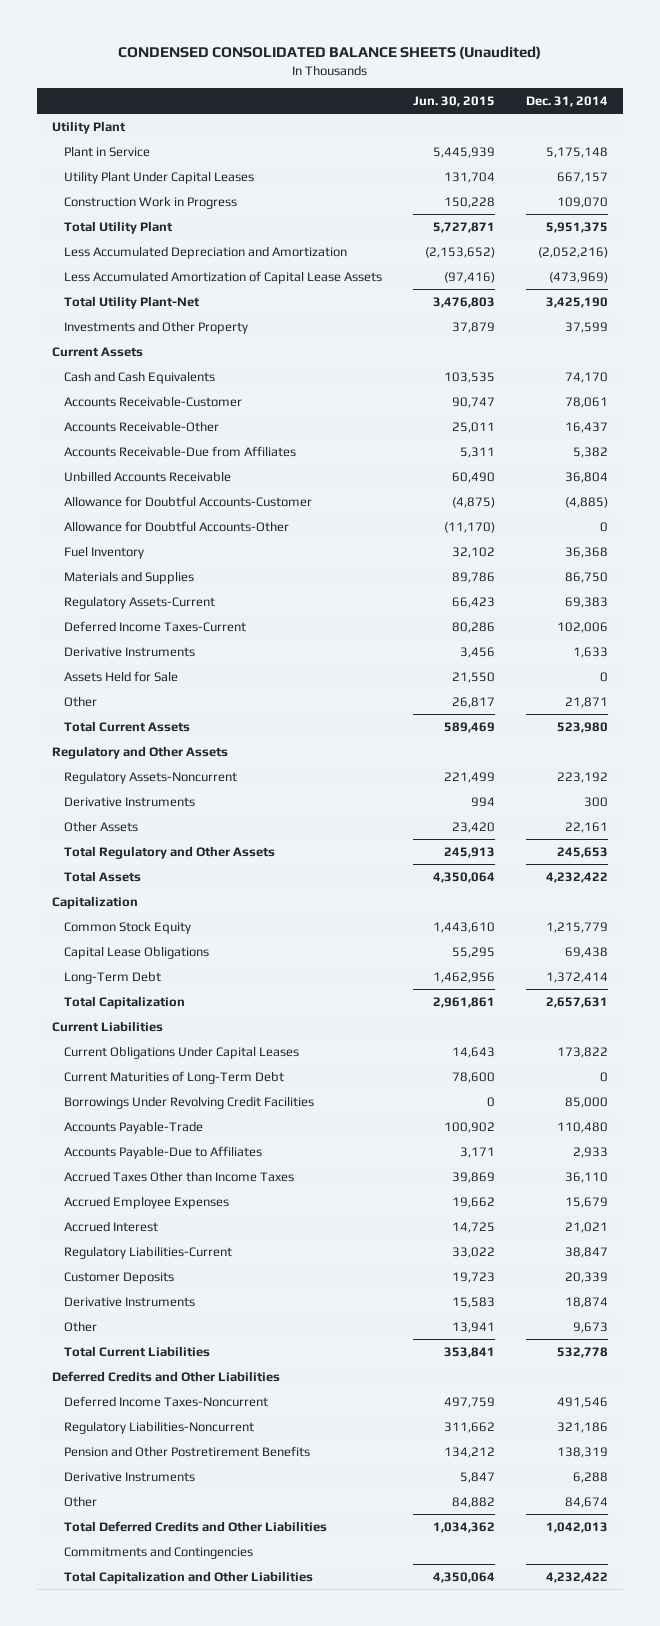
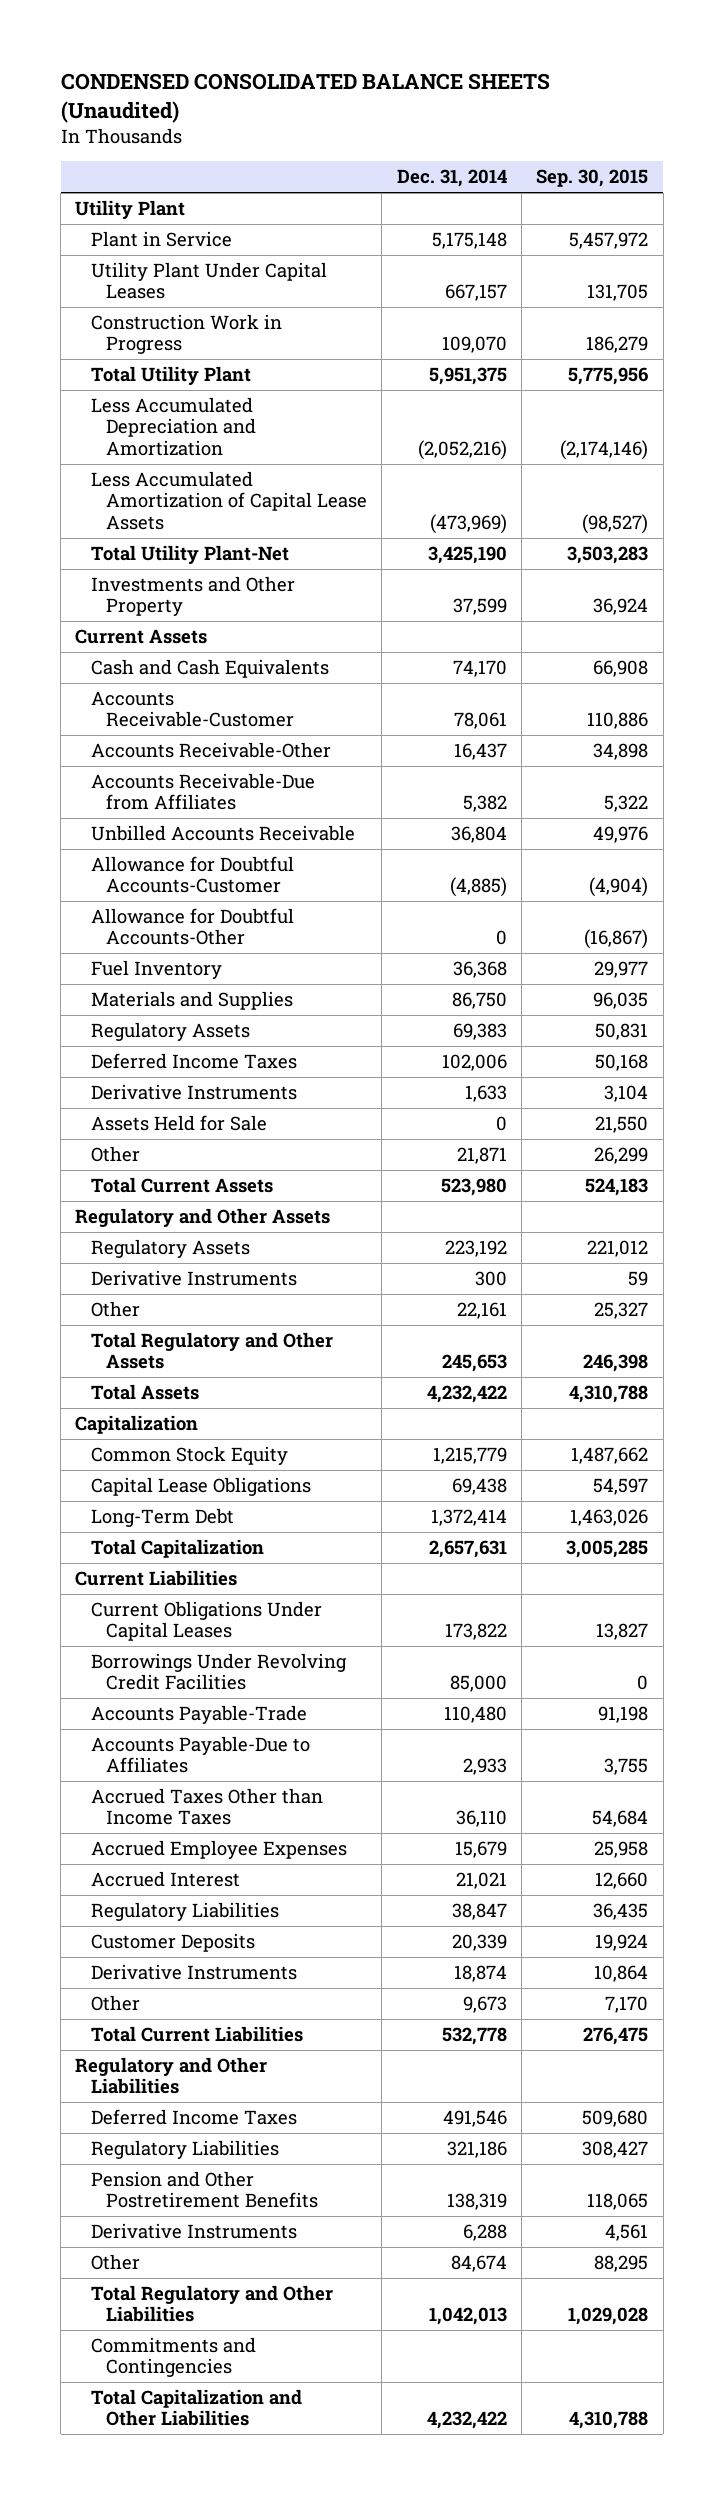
[413,95,496,107] Jun. 30, 2015 -> none
none -> [536,169,649,188] Sep. 30, 2015
[64,595,216,609] Regulatory Assets-Current -> [90,1022,250,1042] Regulatory Assets
[64,620,247,632] Deferred Income Taxes-Current -> [90,1053,297,1070] Deferred Income Taxes
[64,770,238,784] Regulatory Assets-Noncurrent -> [90,1239,250,1259] Regulatory Assets
[64,820,139,832] Other Assets -> [90,1301,140,1318] Other
[64,1070,285,1084] Current Maturities of Long-Term Debt -> none
[64,1245,233,1259] Regulatory Liabilities-Current -> [90,1902,279,1922] Regulatory Liabilities
[52,1370,281,1382] Deferred Credits and Other Liabilities -> [75,2057,268,2095] Regulatory and Other Liabilities
[64,1395,269,1407] Deferred Income Taxes-Noncurrent -> [90,2109,297,2126] Deferred Income Taxes
[64,1420,255,1434] Regulatory Liabilities-Noncurrent -> [90,2140,279,2160] Regulatory Liabilities
[64,1520,328,1532] Total Deferred Credits and Other Liabilities -> [90,2285,333,2323] Total Regulatory and Other Liabilities

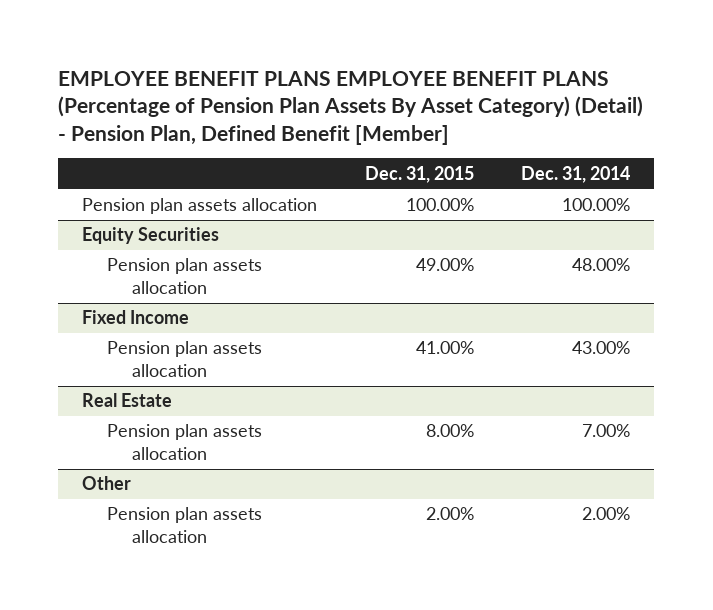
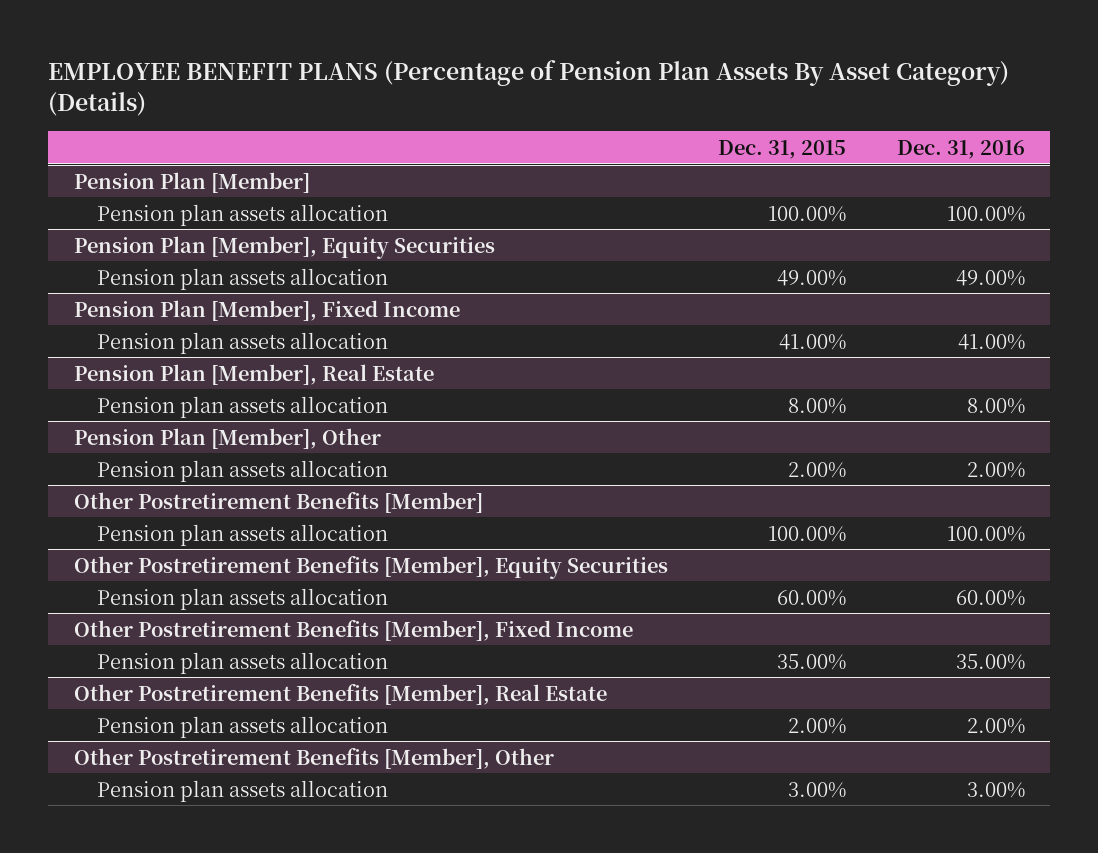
[58,70,644,145] EMPLOYEE BENEFIT PLANS EMPLOYEE BENEFIT PLANS (Percentage of Pension Plan Assets By Asset Category) (Detail) - Pension Plan, Defined Benefit [Member] -> [48,59,1010,117] EMPLOYEE BENEFIT PLANS (Percentage of Pension Plan Assets By Asset Category) (Details)
[521,165,631,183] Dec. 31, 2014 -> none
none -> [896,139,1025,159] Dec. 31, 2016
none -> [73,171,310,193] Pension Plan [Member]
[82,227,220,245] Equity Securities -> none
none -> [73,235,495,259] Pension Plan [Member], Equity Securities
[82,310,190,325] Fixed Income -> none
none -> [73,299,460,321] Pension Plan [Member], Fixed Income
[82,393,173,408] Real Estate -> none
none -> [73,363,434,385] Pension Plan [Member], Real Estate
[82,476,132,491] Other -> none
none -> [73,427,381,449] Pension Plan [Member], Other
none -> [73,491,483,513] Other Postretirement Benefits [Member]
none -> [97,523,389,546] Pension plan assets allocation
none -> [73,555,668,579] Other Postretirement Benefits [Member], Equity Securities
none -> [97,587,389,610] Pension plan assets allocation
none -> [73,619,633,641] Other Postretirement Benefits [Member], Fixed Income
none -> [97,651,389,674] Pension plan assets allocation
none -> [73,683,607,705] Other Postretirement Benefits [Member], Real Estate
none -> [97,715,389,738] Pension plan assets allocation
none -> [73,747,554,769] Other Postretirement Benefits [Member], Other
none -> [97,779,389,802] Pension plan assets allocation

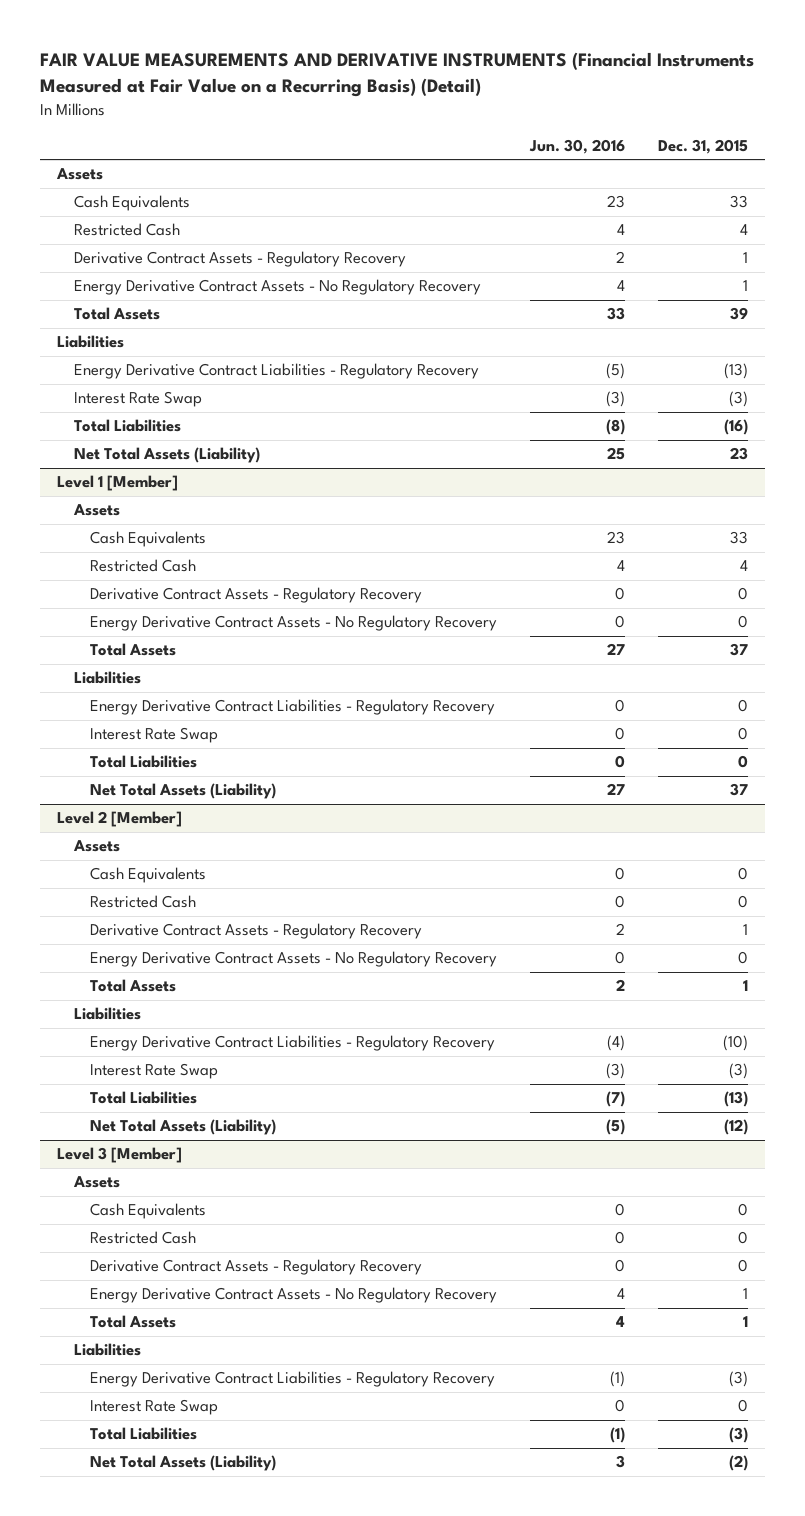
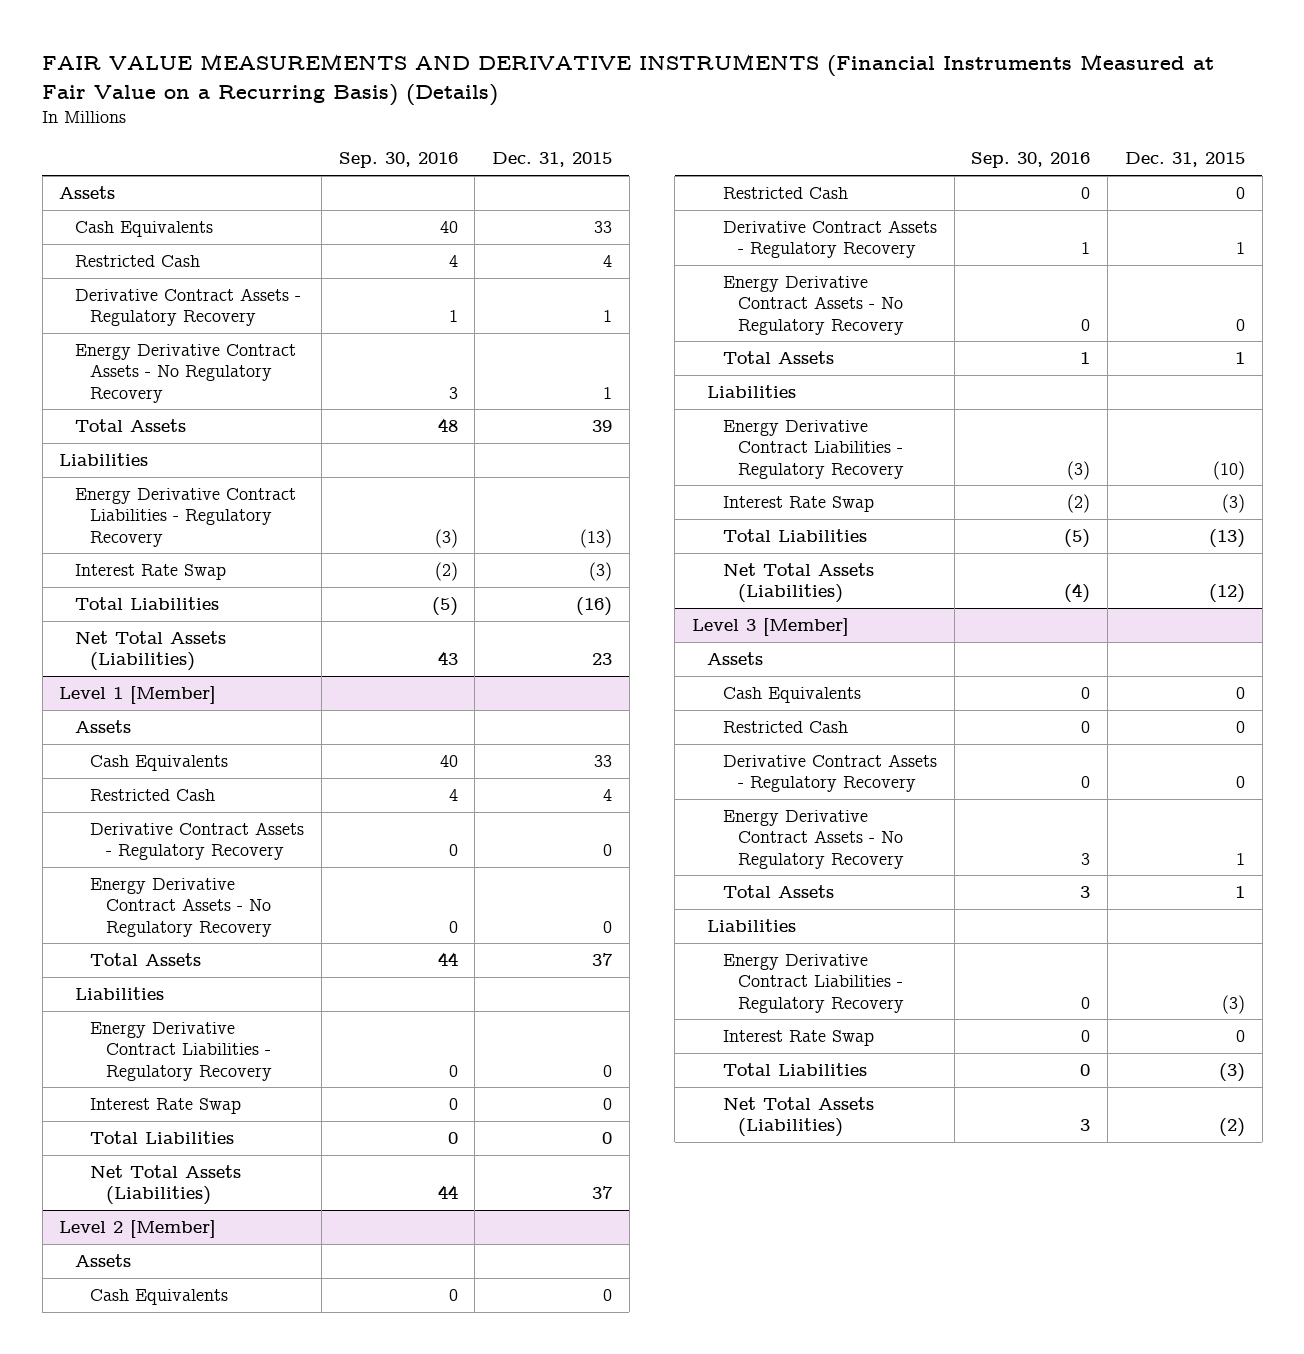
[40,52,755,98] FAIR VALUE MEASUREMENTS AND DERIVATIVE INSTRUMENTS (Financial Instruments Measured at Fair Value on a Recurring Basis) (Detail) -> [42,54,1215,106] FAIR VALUE MEASUREMENTS AND DERIVATIVE INSTRUMENTS (Financial Instruments Measured at Fair Value on a Recurring Basis) (Details)
[529,138,626,154] Jun. 30, 2016 -> none
none -> [338,152,458,169] Sep. 30, 2016
[73,447,260,464] Net Total Assets (Liability) -> [74,631,226,672] Net Total Assets (Liabilities)
[90,783,277,800] Net Total Assets (Liability) -> [90,1165,242,1206] Net Total Assets (Liabilities)
[90,1119,277,1136] Net Total Assets (Liability) -> [722,563,874,604] Net Total Assets (Liabilities)
[90,1455,277,1472] Net Total Assets (Liability) -> [722,1097,874,1138] Net Total Assets (Liabilities)

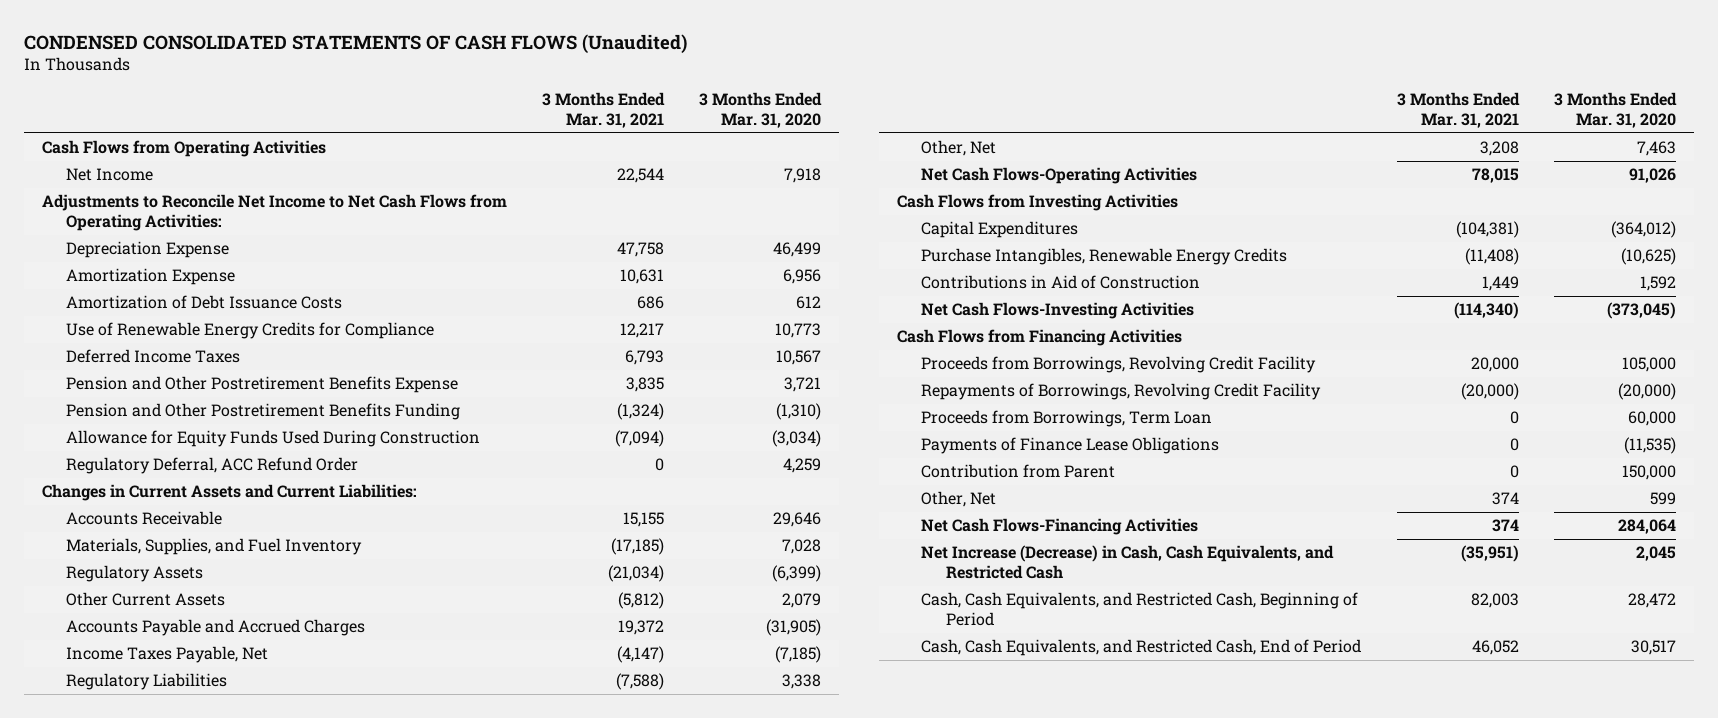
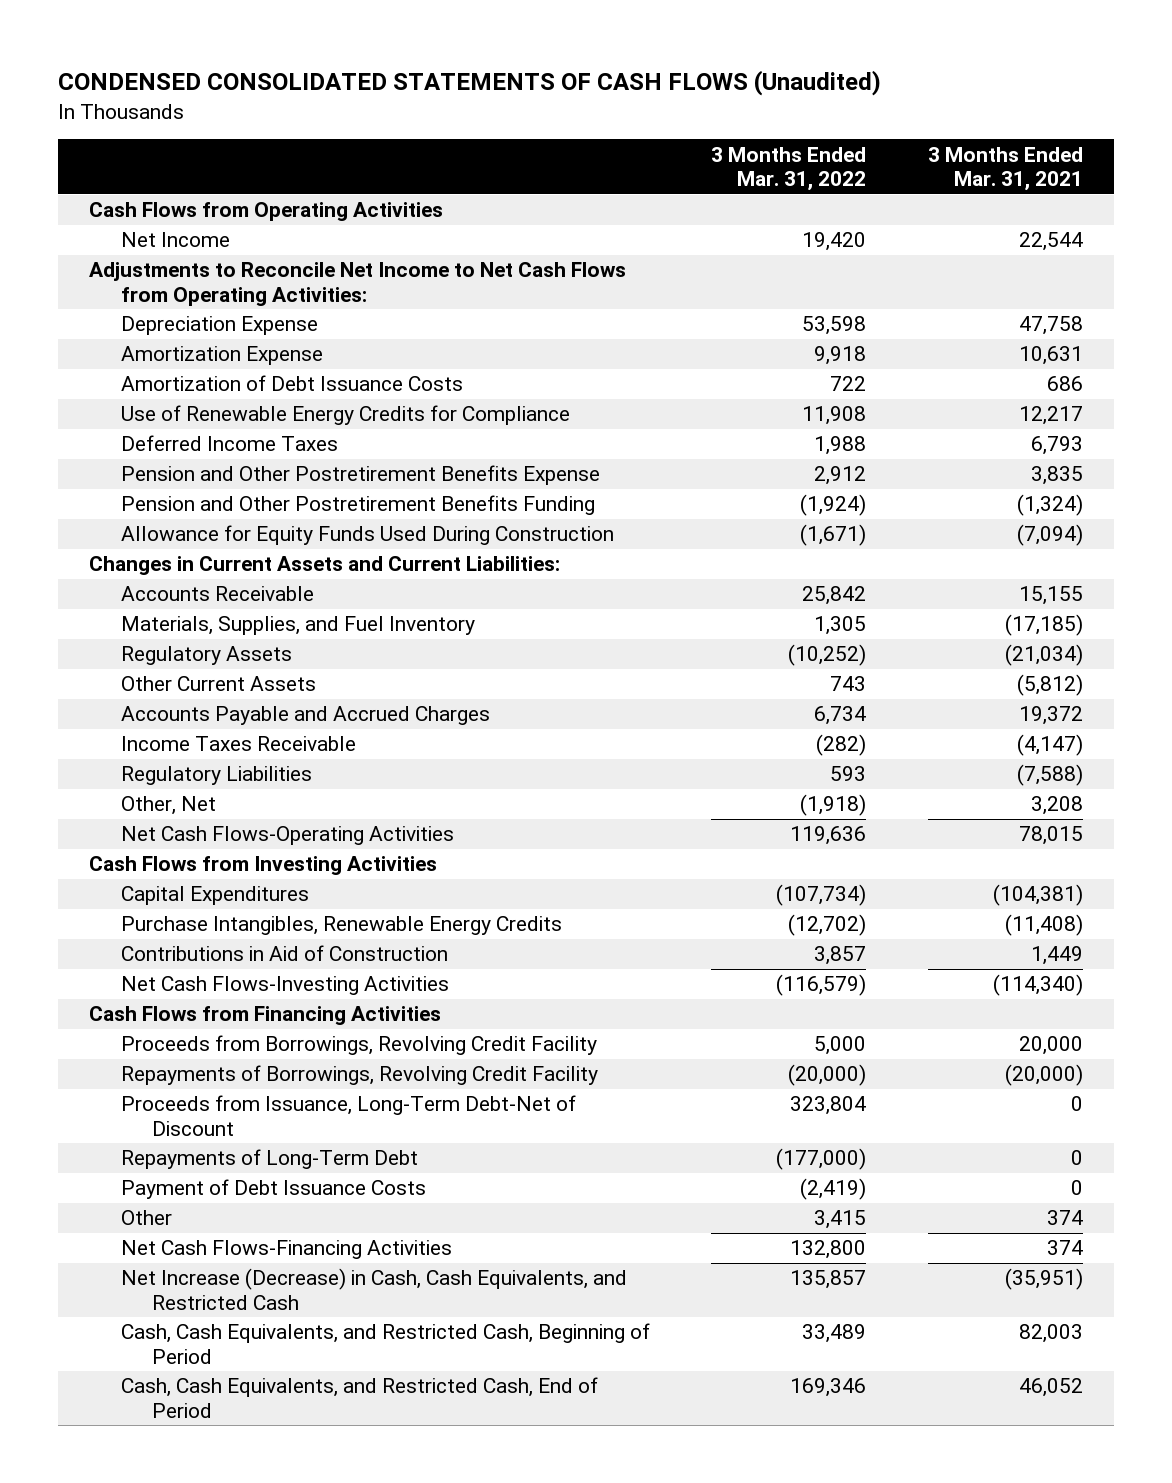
[699,92,823,129] 3 Months Ended Mar. 31, 2020 -> none
none -> [711,146,867,192] 3 Months Ended Mar. 31, 2022
[66,457,359,475] Regulatory Deferral, ACC Refund Order -> none
[66,646,269,664] Income Taxes Payable, Net -> [120,736,356,752] Income Taxes Receivable
[921,410,1213,428] Proceeds from Borrowings, Term Loan -> none
[921,437,1220,455] Payments of Finance Lease Obligations -> none
[921,464,1116,479] Contribution from Parent -> none
none -> [120,1095,576,1136] Proceeds from Issuance, Long-Term Debt-Net of Discount
none -> [120,1149,418,1170] Repayments of Long-Term Debt
none -> [120,1179,426,1200] Payment of Debt Issuance Costs
[921,491,997,508] Other, Net -> [120,1210,172,1226] Other

